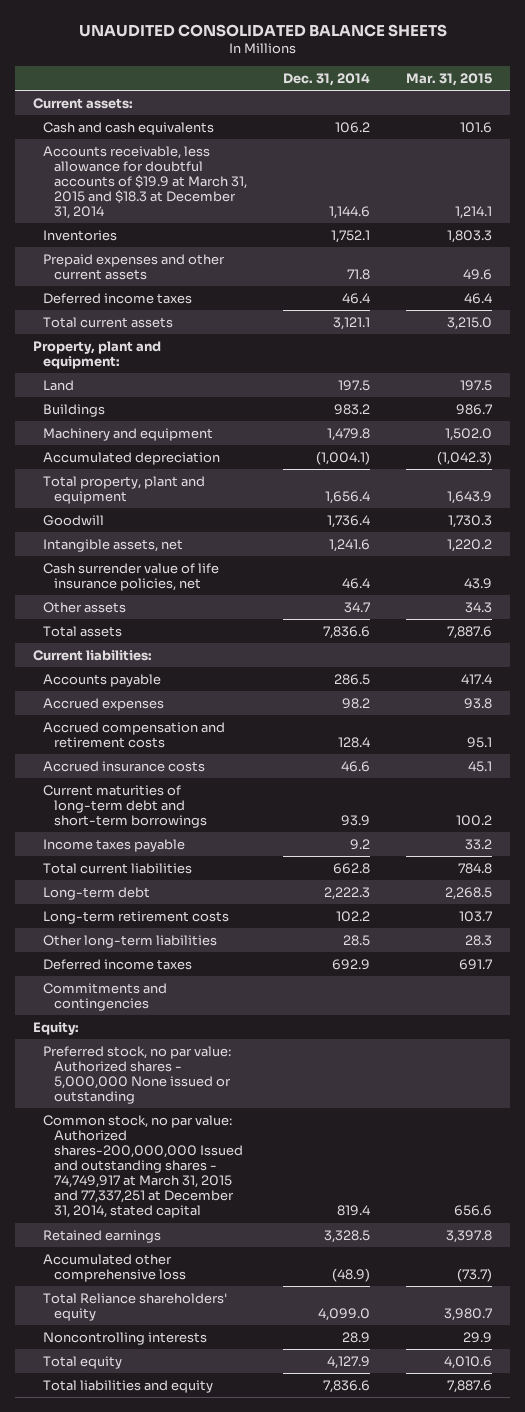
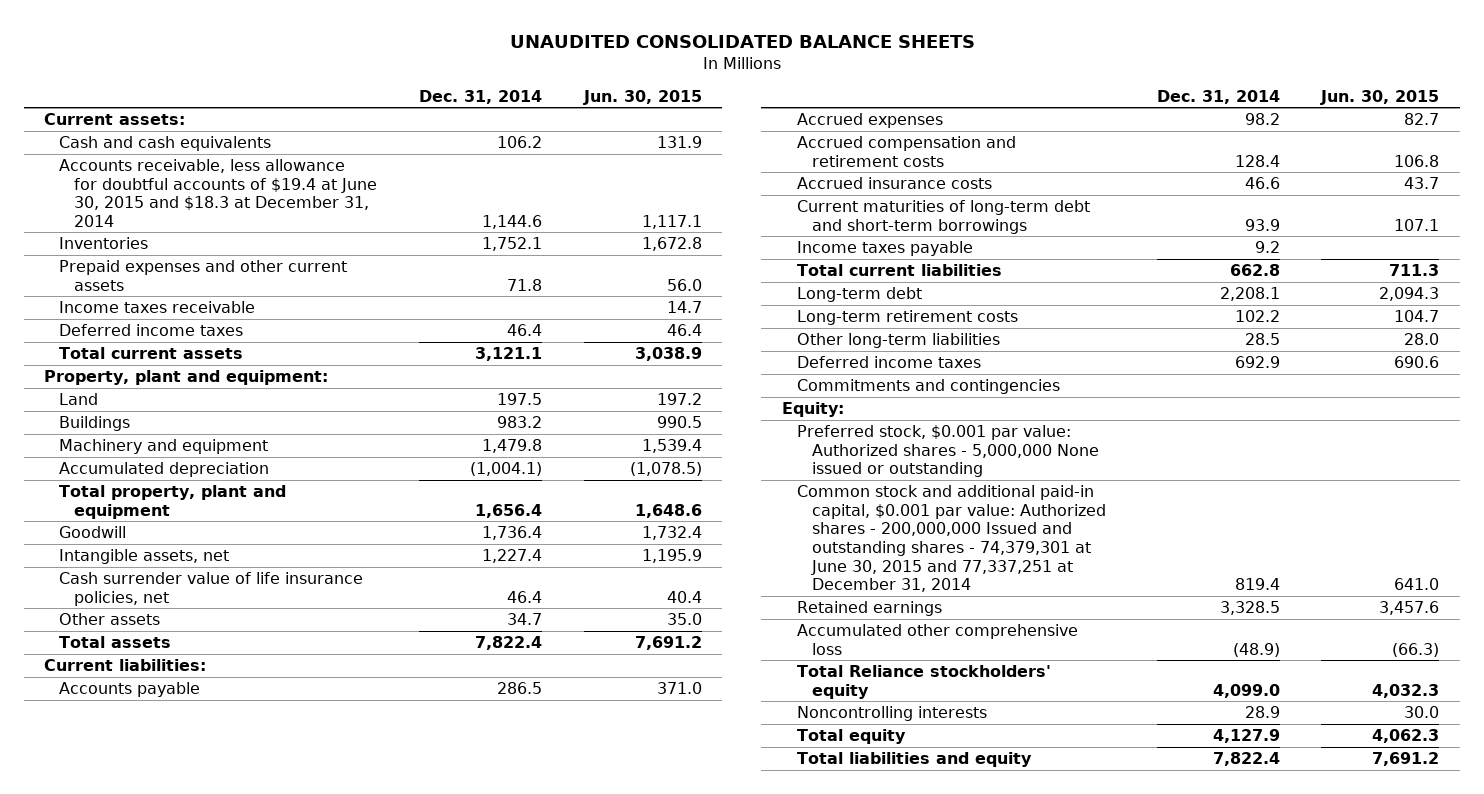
[405,73,492,87] Mar. 31, 2015 -> none
none -> [582,89,702,105] Jun. 30, 2015
[43,145,247,220] Accounts receivable, less allowance for doubtful accounts of $19.9 at March 31, 2015 and $18.3 at December 31, 2014 -> [59,158,378,227] Accounts receivable, less allowance for doubtful accounts of $19.4 at June 30, 2015 and $18.3 at December 31, 2014
none -> [59,300,256,313] Income taxes receivable
[328,538,370,552] 1,241.6 -> [481,548,542,563] 1,227.4
[322,625,370,639] 7,836.6 -> [474,635,542,650] 7,822.4
[323,886,370,900] 2,222.3 -> [1219,286,1280,301] 2,208.1
[43,1045,232,1105] Preferred stock, no par value: Authorized shares - 5,000,000 None issued or outstanding -> [797,424,1100,478] Preferred stock, $0.001 par value: Authorized shares - 5,000,000 None issued or outstanding
[43,1114,243,1219] Common stock, no par value: Authorized shares-200,000,000 Issued and outstanding shares - 74,749,917 at March 31, 2015 and 77,337,251 at December 31, 2014, stated capital -> [797,484,1107,593] Common stock and additional paid-in capital, $0.001 par value: Authorized shares - 200,000,000 Issued and outstanding shares - 74,379,301 at June 30, 2015 and 77,337,251 at December 31, 2014
[43,1292,228,1321] Total Reliance shareholders' equity -> [797,664,1052,699] Total Reliance stockholders' equity
[322,1379,370,1393] 7,836.6 -> [1212,751,1280,766] 7,822.4

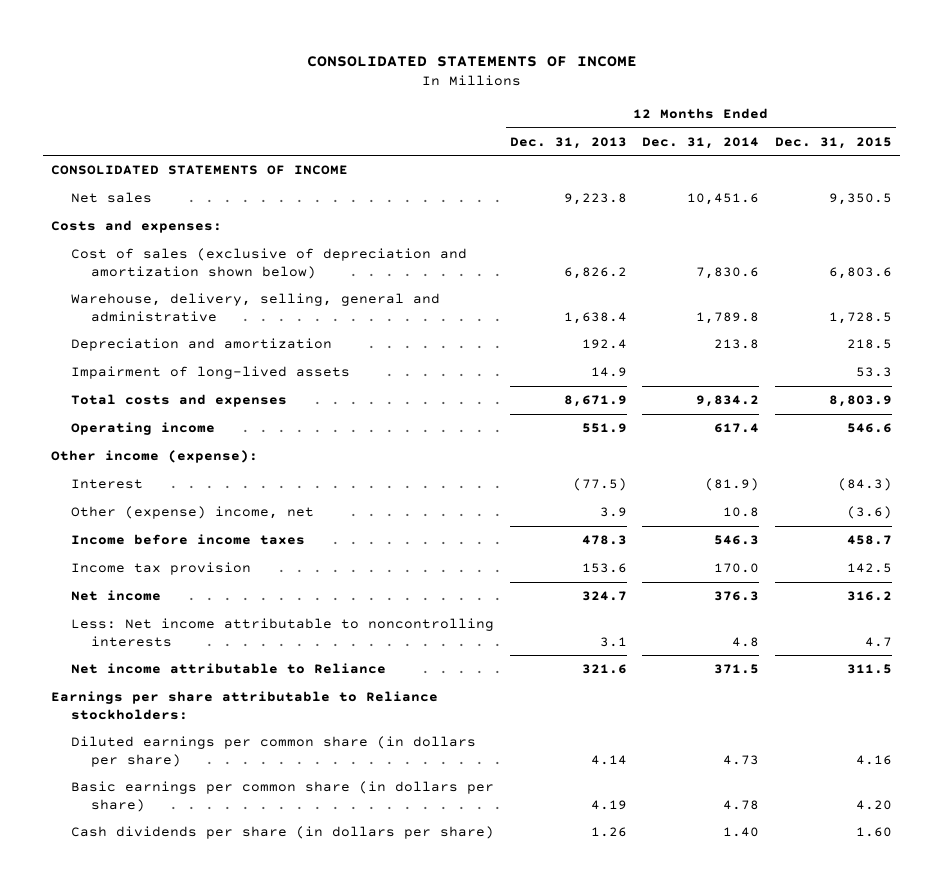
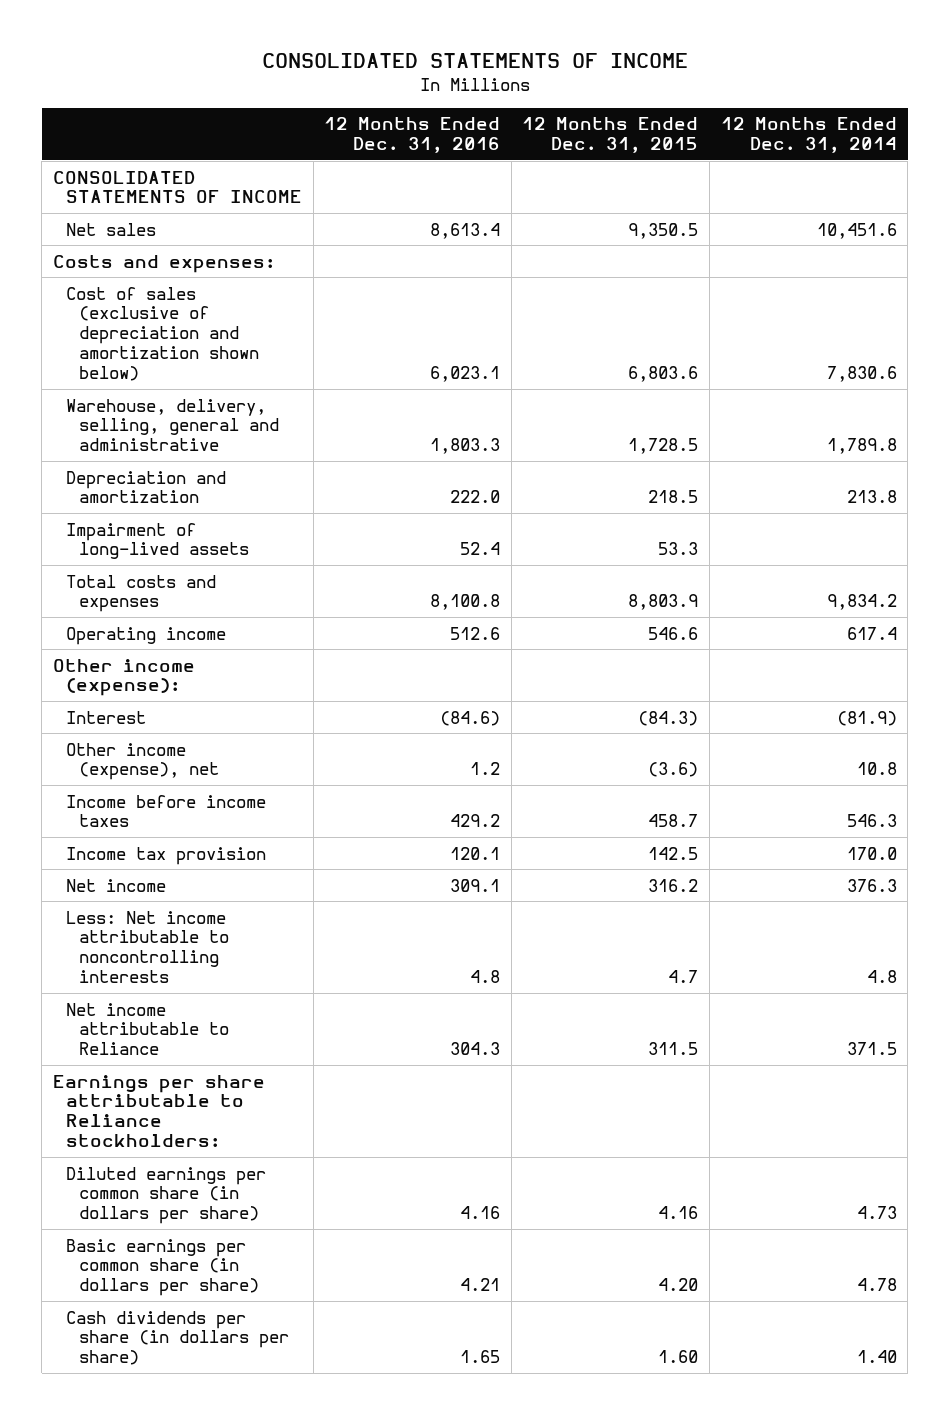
[509,136,627,149] Dec. 31, 2013 -> none
none -> [324,117,501,153] 12 Months Ended Dec. 31, 2016
[70,506,314,520] Other (expense) income, net -> [65,742,220,781] Other income (expense), net

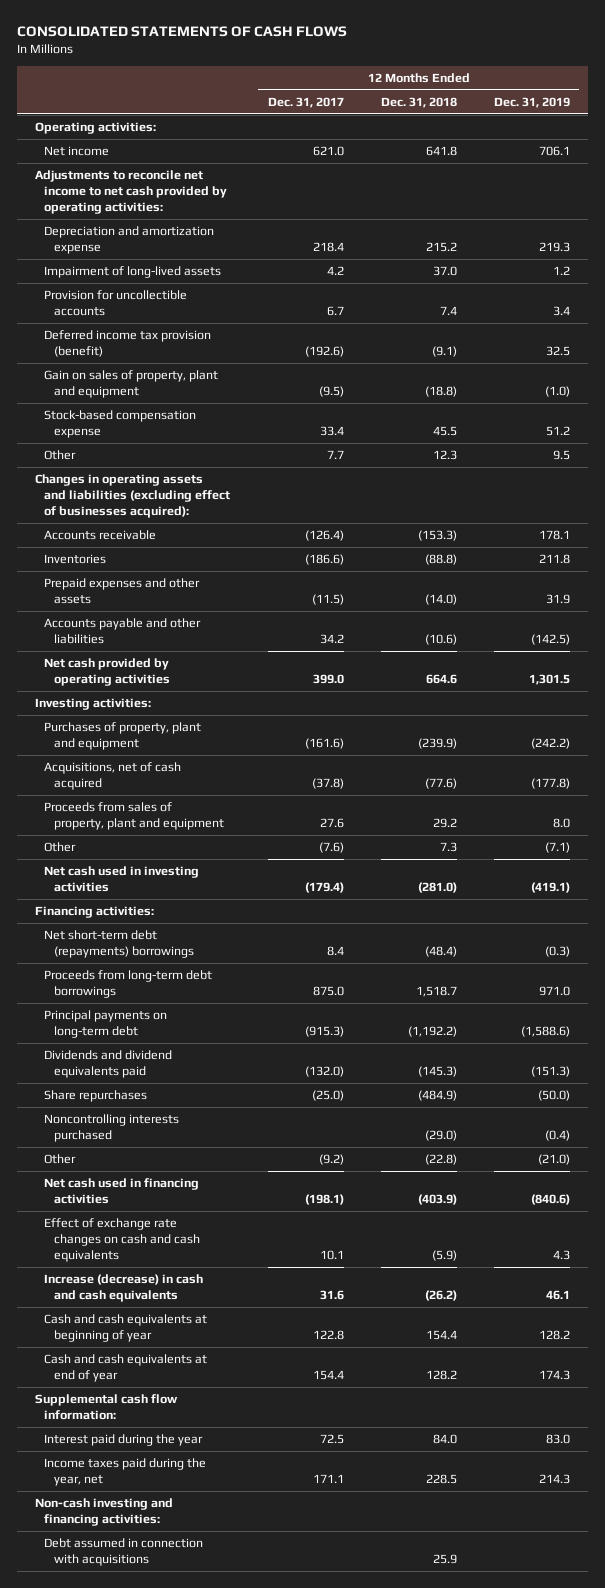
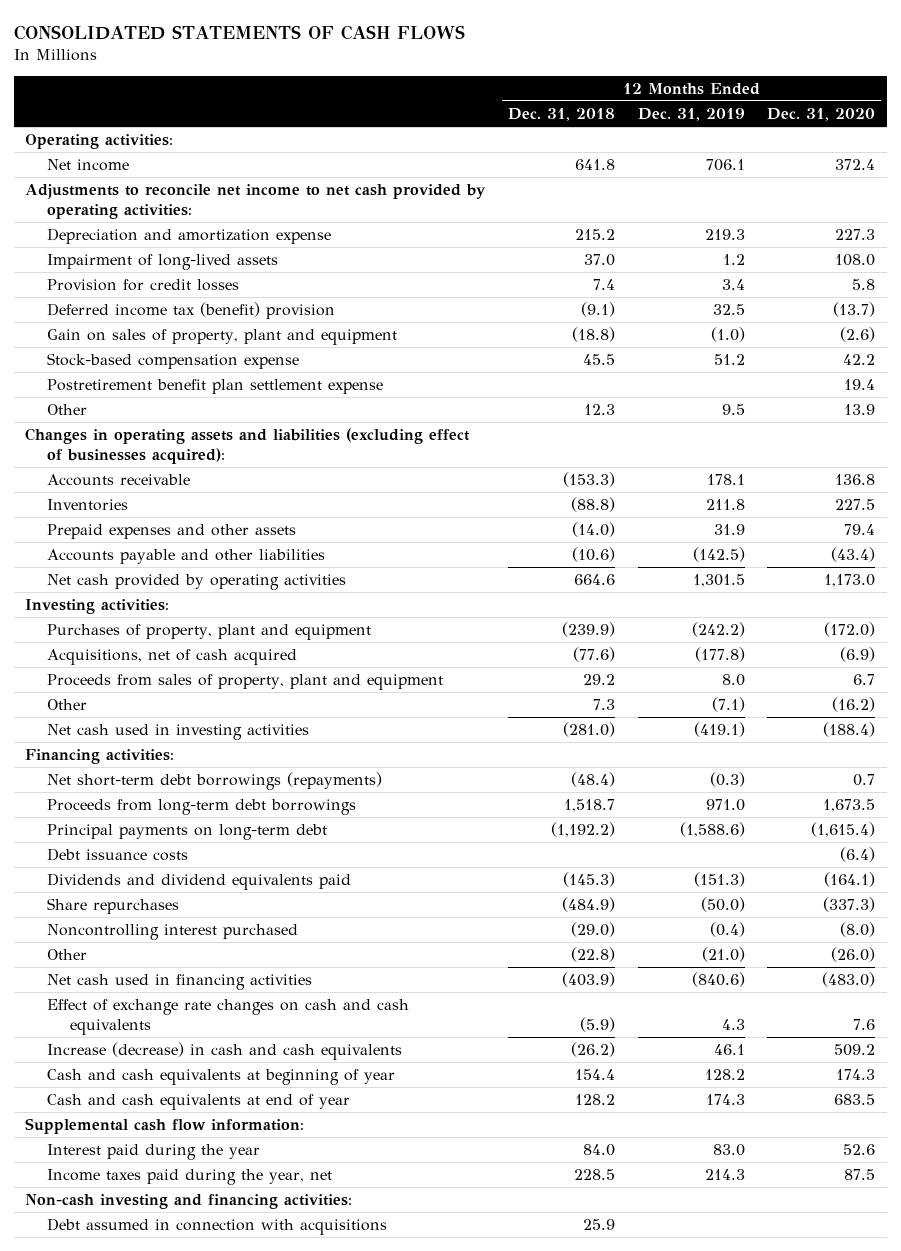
[267,96,344,108] Dec. 31, 2017 -> none
none -> [767,107,876,121] Dec. 31, 2020
[44,290,188,316] Provision for uncollectible accounts -> [47,279,240,292] Provision for credit losses
[44,330,212,357] Deferred income tax provision (benefit) -> [47,302,336,320] Deferred income tax (benefit) provision
none -> [47,379,384,395] Postretirement benefit plan settlement expense
[44,930,194,958] Net short-term debt (repayments) borrowings -> [47,772,383,791] Net short-term debt borrowings (repayments)
none -> [47,848,189,862] Debt issuance costs
[44,1114,180,1142] Noncontrolling interests purchased -> [47,924,299,941] Noncontrolling interest purchased

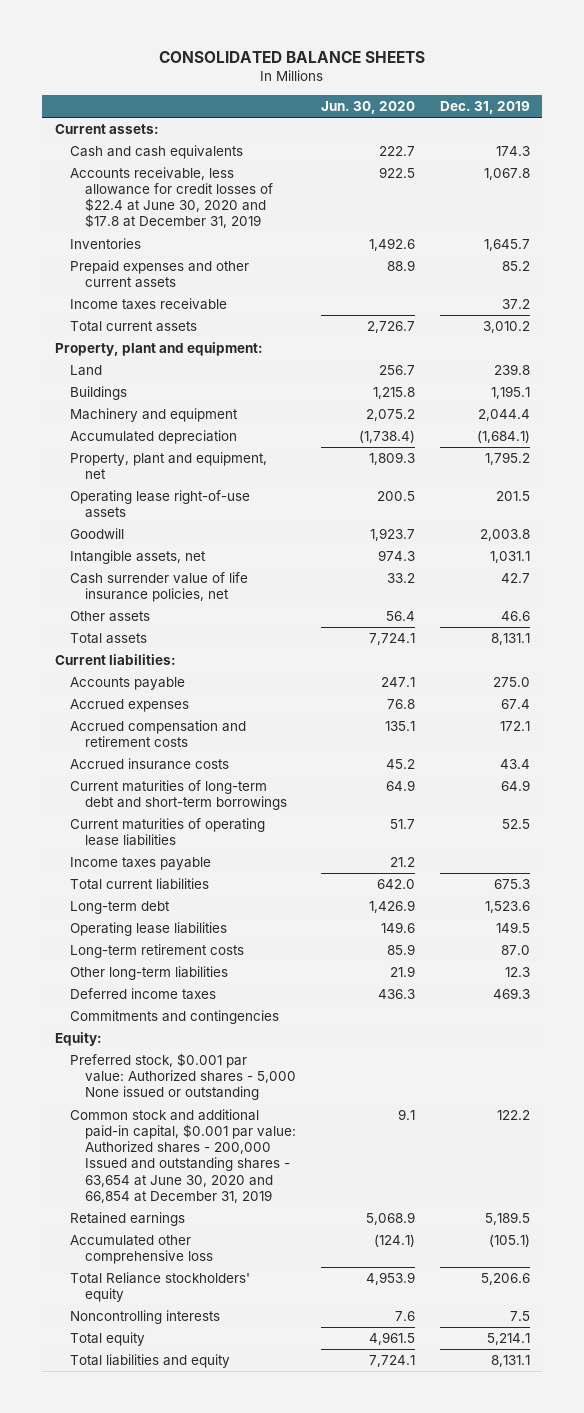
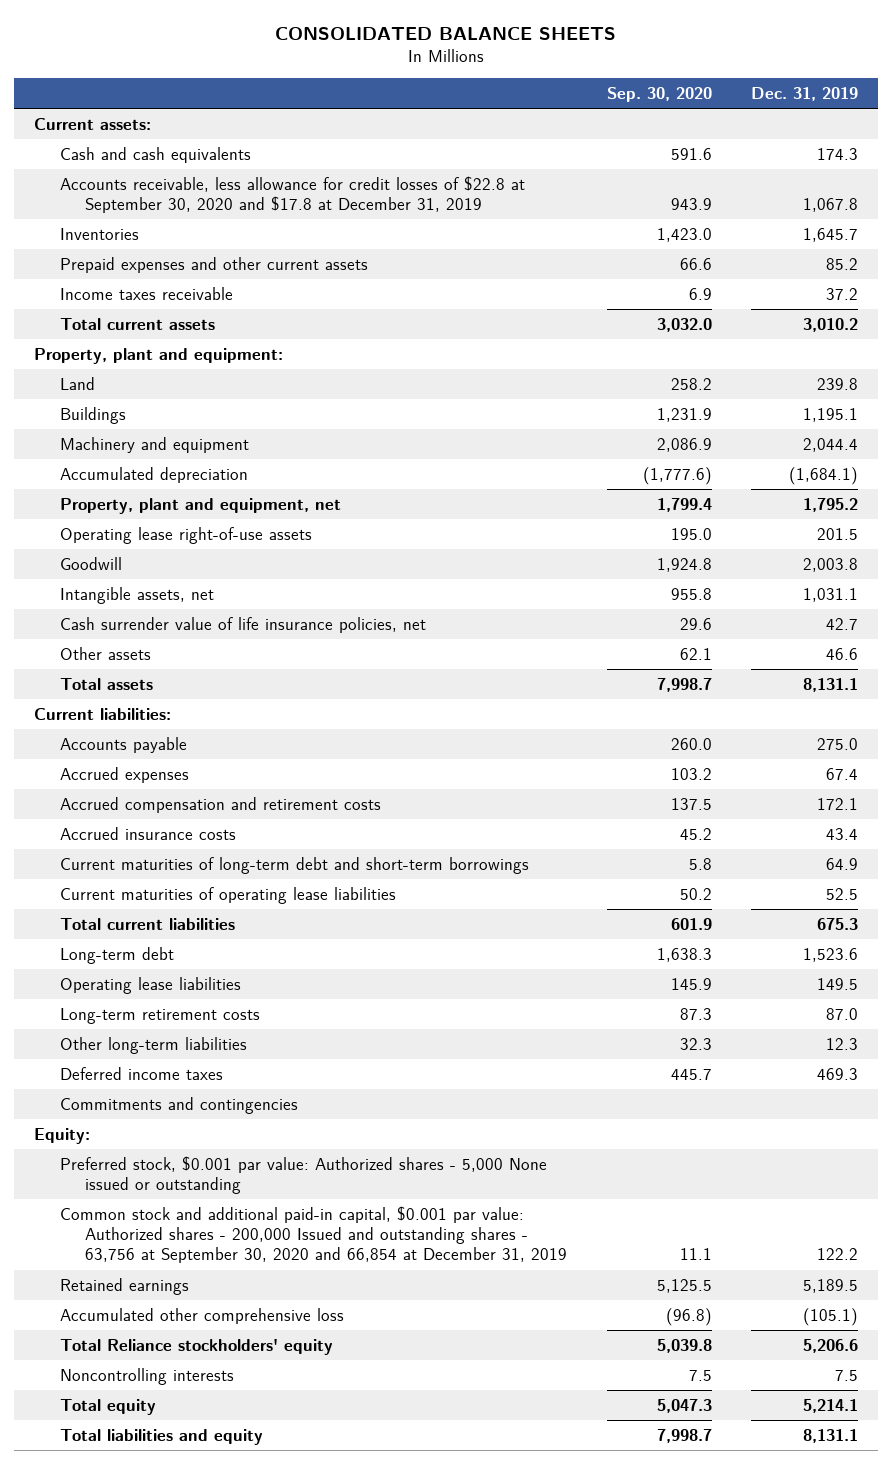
[320,100,415,114] Jun. 30, 2020 -> none
none -> [606,87,712,103] Sep. 30, 2020
[69,167,273,229] Accounts receivable, less allowance for credit losses of $22.4 at June 30, 2020 and $17.8 at December 31, 2019 -> [59,175,525,214] Accounts receivable, less allowance for credit losses of $22.8 at September 30, 2020 and $17.8 at December 31, 2019
[69,857,211,871] Income taxes payable -> none
[69,1109,296,1203] Common stock and additional paid-in capital, $0.001 par value: Authorized shares - 200,000 Issued and outstanding shares - 63,654 at June 30, 2020 and 66,854 at December 31, 2019 -> [59,1205,568,1264] Common stock and additional paid-in capital, $0.001 par value: Authorized shares - 200,000 Issued and outstanding shares - 63,756 at September 30, 2020 and 66,854 at December 31, 2019

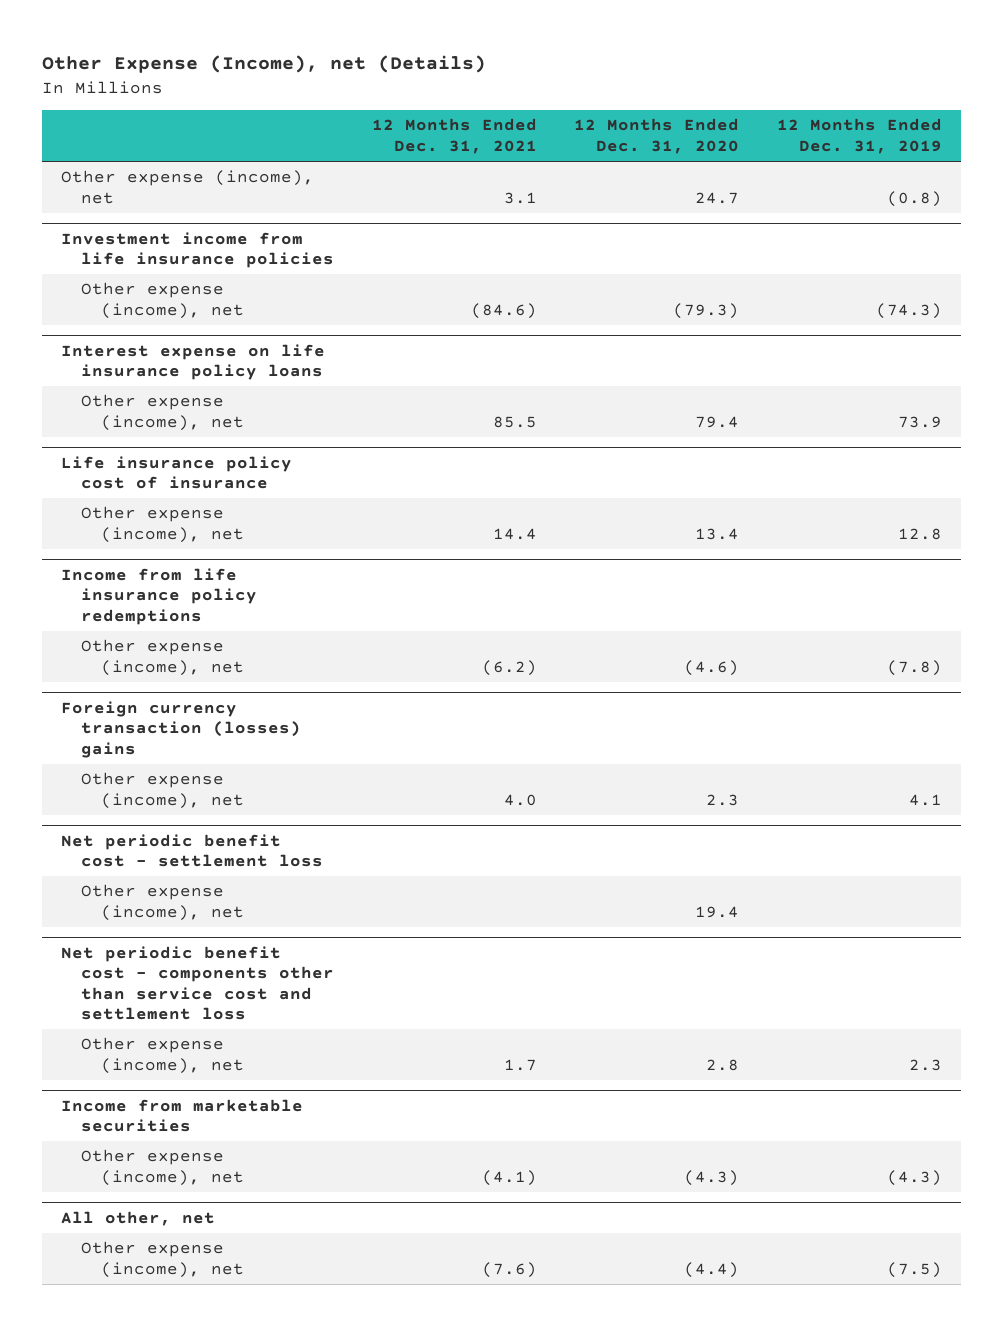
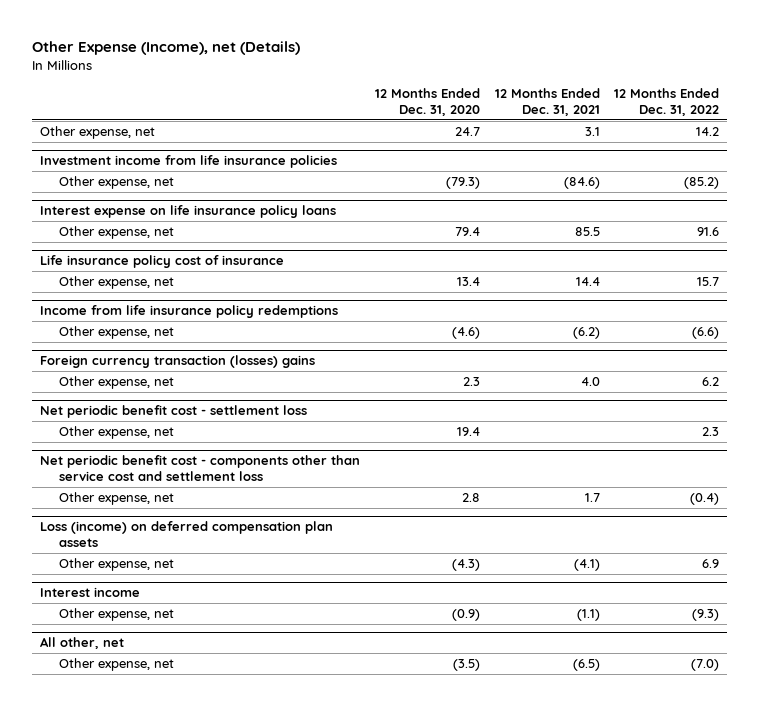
[777,118,943,154] 12 Months Ended Dec. 31, 2019 -> none
none -> [614,87,720,116] 12 Months Ended Dec. 31, 2022
[61,170,315,204] Other expense (income), net -> [39,126,155,140] Other expense, net
[81,282,244,319] Other expense (income), net -> [59,176,175,190] Other expense, net
[81,394,244,431] Other expense (income), net -> [59,226,175,240] Other expense, net
[81,506,244,543] Other expense (income), net -> [59,276,175,290] Other expense, net
[81,639,244,676] Other expense (income), net -> [59,326,175,340] Other expense, net
[81,772,244,809] Other expense (income), net -> [59,376,175,390] Other expense, net
[81,884,244,921] Other expense (income), net -> [59,426,175,440] Other expense, net
[61,1098,304,1133] Income from marketable securities -> none
[81,1037,244,1074] Other expense (income), net -> [59,492,175,506] Other expense, net
none -> [39,521,333,548] Loss (income) on deferred compensation plan assets
[81,1149,244,1186] Other expense (income), net -> [59,558,175,572] Other expense, net
none -> [39,587,140,598] Interest income
none -> [59,608,175,622] Other expense, net
[81,1241,244,1278] Other expense (income), net -> [59,658,175,672] Other expense, net
[481,1261,537,1278] (7.6) -> [572,659,600,672] (6.5)
[684,1261,740,1278] (4.4) -> [452,659,480,672] (3.5)

